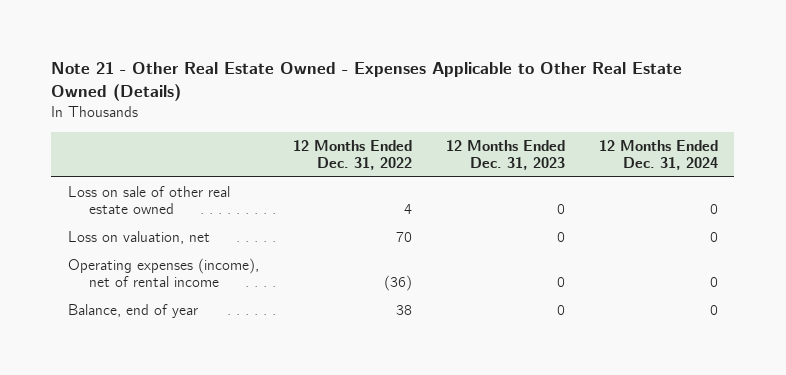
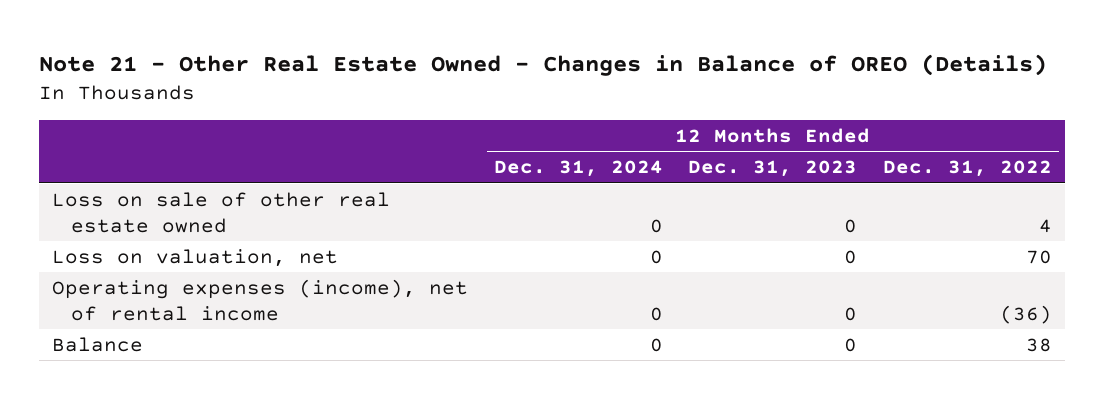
[51,62,683,102] Note 21 - Other Real Estate Owned - Expenses Applicable to Other Real Estate Owned (Details) -> [38,54,1047,77] Note 21 - Other Real Estate Owned - Changes in Balance of OREO (Details)
[68,303,199,318] Balance, end of year -> none
none -> [51,336,143,352] Balance

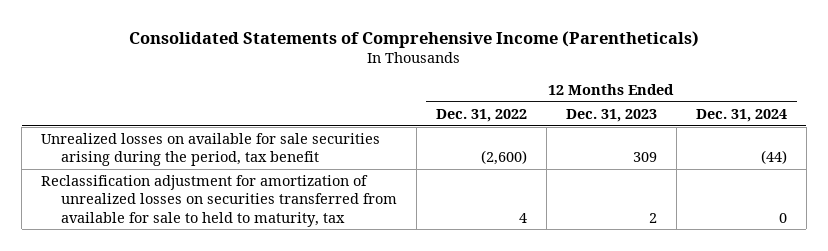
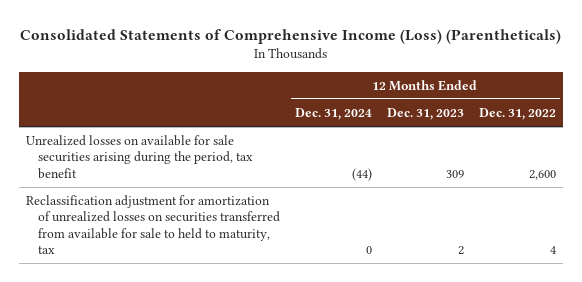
[129,31,700,49] Consolidated Statements of Comprehensive Income (Parentheticals) -> [20,28,562,44] Consolidated Statements of Comprehensive Income (Loss) (Parentheticals)
[480,150,527,166] (2,600) -> [528,169,556,180] 2,600

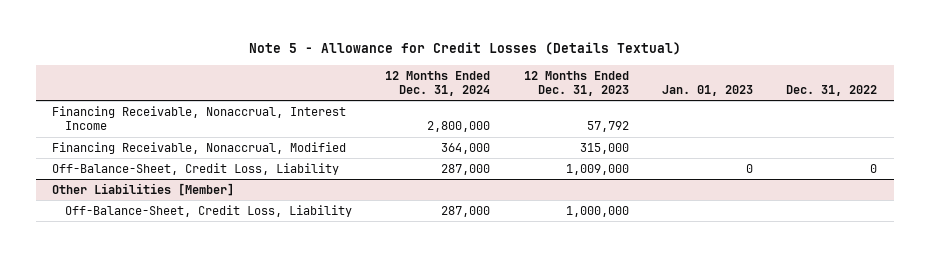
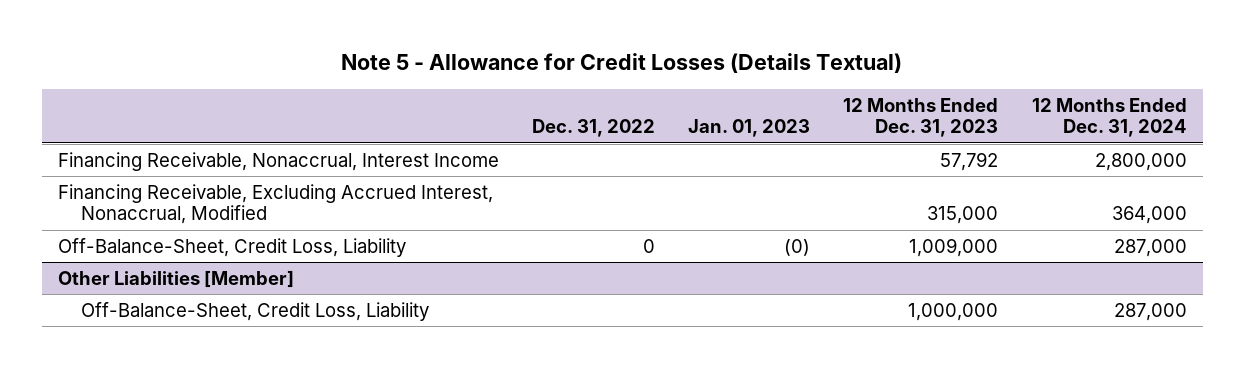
[52,141,347,154] Financing Receivable, Nonaccrual, Modified -> [58,183,494,225] Financing Receivable, Excluding Accrued Interest, Nonaccrual, Modified
[745,163,753,173] 0 -> [784,238,811,256] (0)

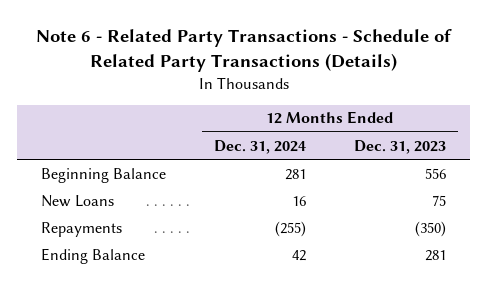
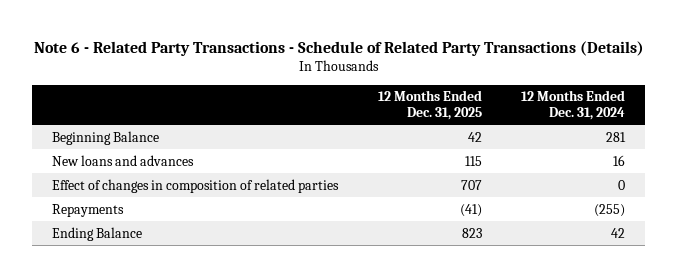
[353,139,446,154] Dec. 31, 2023 -> none
none -> [377,90,482,120] 12 Months Ended Dec. 31, 2025
[41,194,115,207] New Loans -> [52,154,195,166] New loans and advances
none -> [52,178,340,193] Effect of changes in composition of related parties

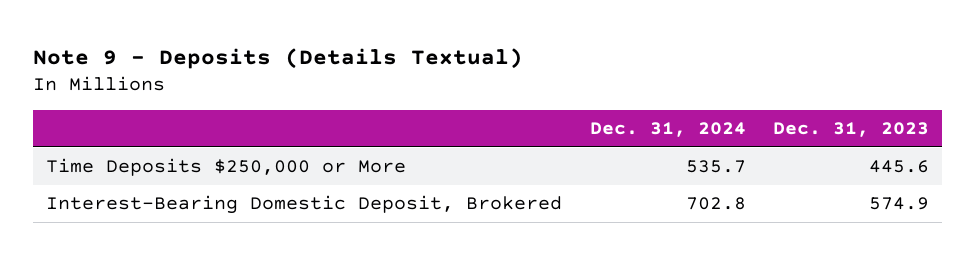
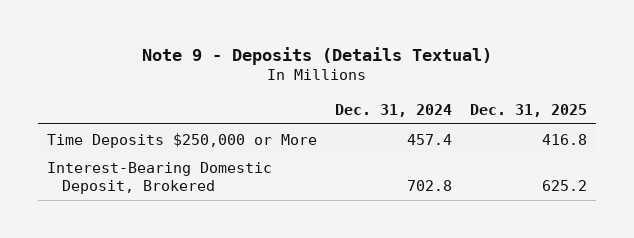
[772,122,929,138] Dec. 31, 2023 -> none
none -> [469,103,587,117] Dec. 31, 2025
[685,160,746,174] 535.7 -> [406,133,452,145] 457.4

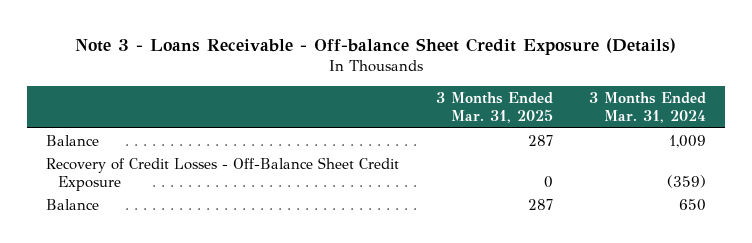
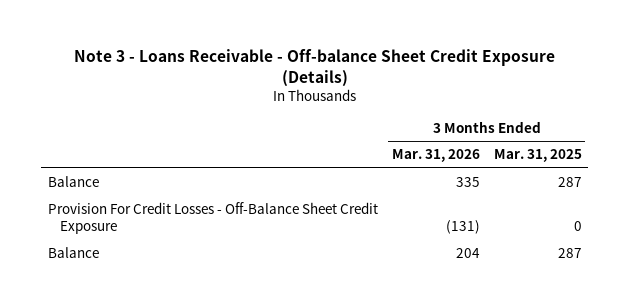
[589,91,707,124] 3 Months Ended Mar. 31, 2024 -> none
none -> [391,149,480,163] Mar. 31, 2026
[45,156,399,192] Recovery of Credit Losses - Off-Balance Sheet Credit Exposure -> [48,202,379,235] Provision For Credit Losses - Off-Balance Sheet Credit Exposure

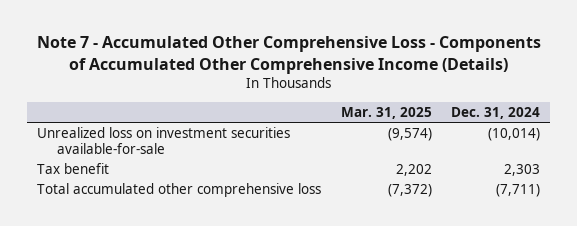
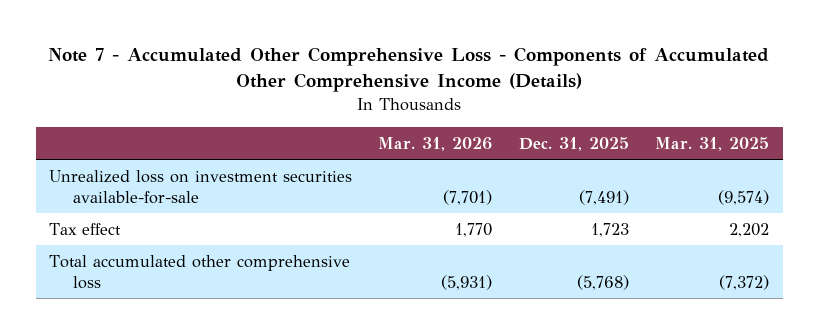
[451,107,541,120] Dec. 31, 2024 -> none
none -> [378,136,493,151] Mar. 31, 2026
none -> [518,136,629,151] Dec. 31, 2025
[36,162,109,174] Tax benefit -> [48,222,121,235] Tax effect

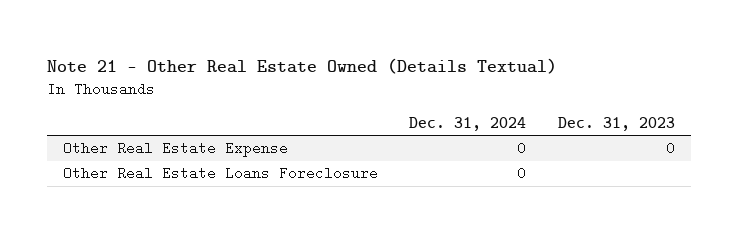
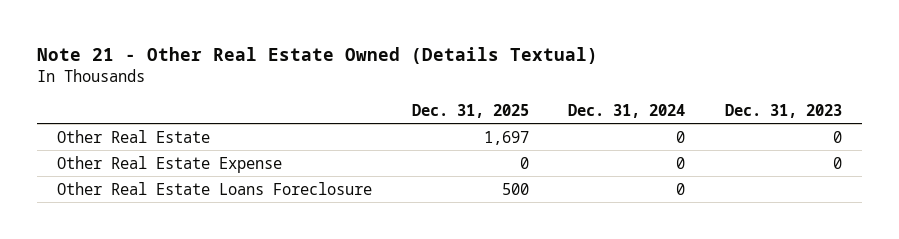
none -> [411,103,529,118] Dec. 31, 2025
none -> [57,129,211,143] Other Real Estate

